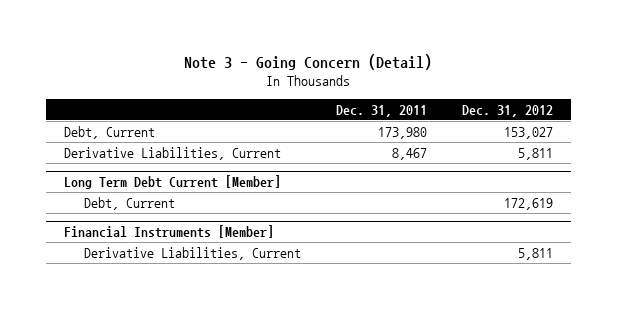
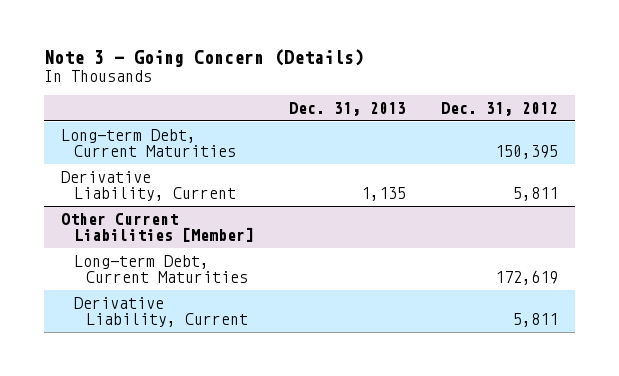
[184,54,433,71] Note 3 - Going Concern (Detail) -> [43,48,364,67] Note 3 - Going Concern (Details)
[336,104,428,117] Dec. 31, 2011 -> none
none -> [288,101,406,116] Dec. 31, 2013
[63,125,155,139] Debt, Current -> none
[63,174,281,189] Long Term Debt Current [Member] -> none
[63,224,274,238] Financial Instruments [Member] -> none
none -> [61,128,236,157] Long-term Debt, Current Maturities
[63,146,281,160] Derivative Liabilities, Current -> [61,170,236,201] Derivative Liability, Current
none -> [61,212,254,242] Other Current Liabilities [Member]
[84,196,176,210] Debt, Current -> [73,254,249,283] Long-term Debt, Current Maturities
[84,246,302,260] Derivative Liabilities, Current -> [73,296,249,327] Derivative Liability, Current

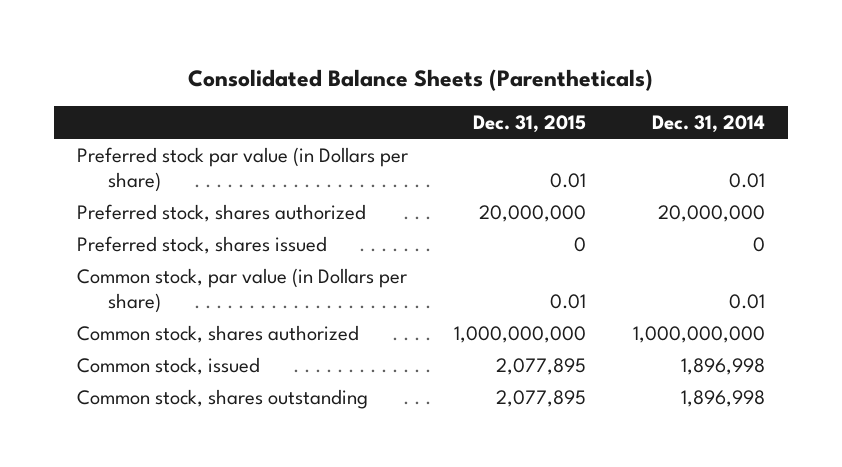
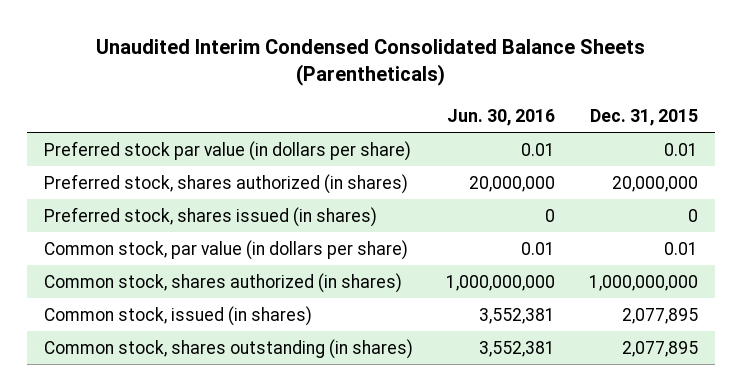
[187,68,653,91] Consolidated Balance Sheets (Parentheticals) -> [95,39,645,87] Unaudited Interim Condensed Consolidated Balance Sheets (Parentheticals)
[651,115,765,134] Dec. 31, 2014 -> none
none -> [447,108,556,126] Jun. 30, 2016
[76,146,408,192] Preferred stock par value (in Dollars per share) -> [43,140,411,161] Preferred stock par value (in dollars per share)
[76,203,366,222] Preferred stock, shares authorized -> [43,173,408,194] Preferred stock, shares authorized (in shares)
[76,235,327,254] Preferred stock, shares issued -> [43,206,377,227] Preferred stock, shares issued (in shares)
[76,267,407,313] Common stock, par value (in Dollars per share) -> [43,239,408,260] Common stock, par value (in dollars per share)
[76,324,359,343] Common stock, shares authorized -> [43,272,402,293] Common stock, shares authorized (in shares)
[76,356,260,375] Common stock, issued -> [43,305,312,326] Common stock, issued (in shares)
[76,388,368,409] Common stock, shares outstanding -> [43,338,413,359] Common stock, shares outstanding (in shares)

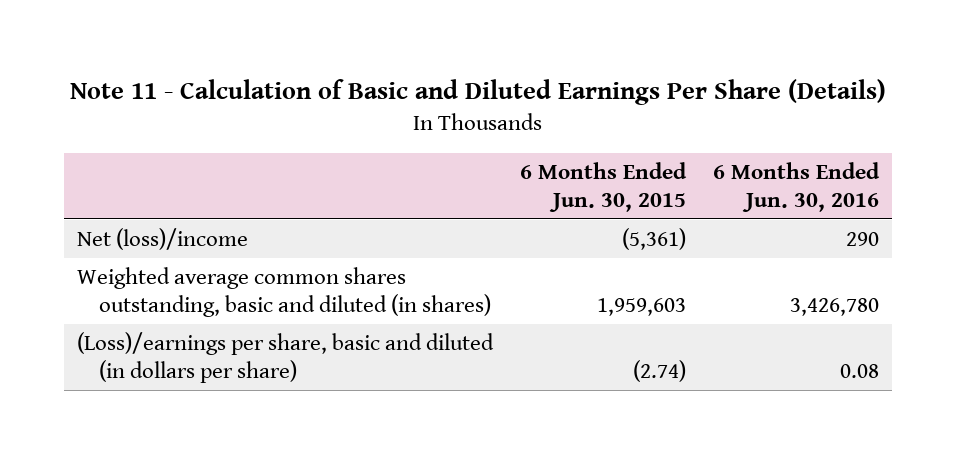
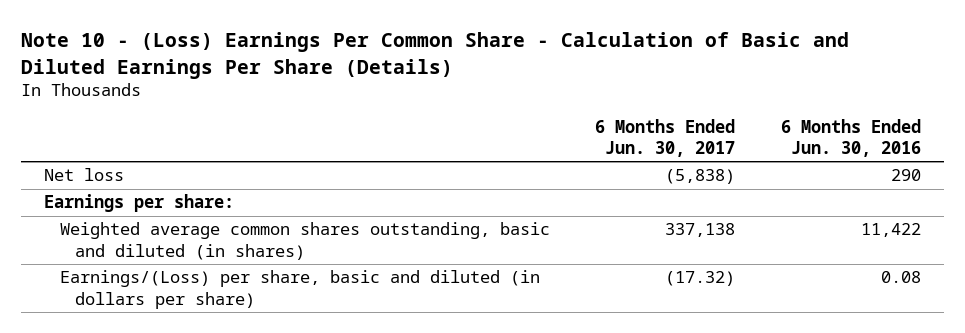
[70,79,887,106] Note 11 - Calculation of Basic and Diluted Earnings Per Share (Details) -> [21,32,850,79] Note 10 - (Loss) Earnings Per Common Share - Calculation of Basic and Diluted Earnings Per Share (Details)
[520,161,688,212] 6 Months Ended Jun. 30, 2015 -> none
none -> [595,118,736,158] 6 Months Ended Jun. 30, 2017
[77,227,249,250] Net (loss)/income -> [44,168,125,182] Net loss
none -> [44,194,235,213] Earnings per share:
[789,298,879,317] 3,426,780 -> [860,223,921,238] 11,422
[77,331,495,384] (Loss)/earnings per share, basic and diluted (in dollars per share) -> [59,270,540,309] Earnings/(Loss) per share, basic and diluted (in dollars per share)

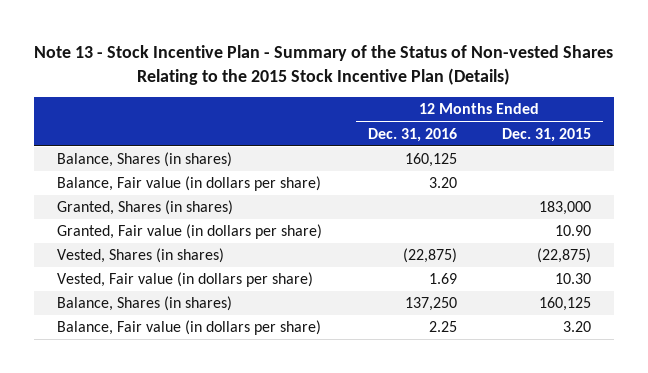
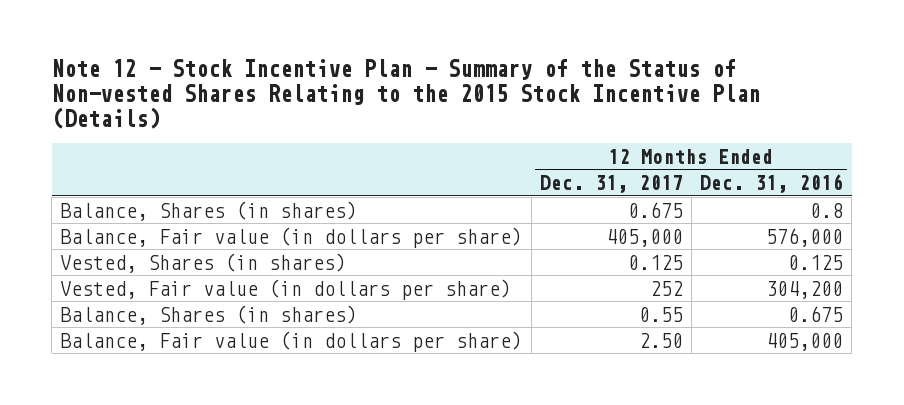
[34,44,614,85] Note 13 - Stock Incentive Plan - Summary of the Status of Non-vested Shares Relating to the 2015 Stock Incentive Plan (Details) -> [51,58,760,130] Note 12 - Stock Incentive Plan - Summary of the Status of Non-vested Shares Relating to the 2015 Stock Incentive Plan (Details)
[502,127,592,142] Dec. 31, 2015 -> none
none -> [539,175,683,194] Dec. 31, 2017
[56,200,233,216] Granted, Shares (in shares) -> none
[56,224,322,240] Granted, Fair value (in dollars per share) -> none
[404,153,457,168] 160,125 -> [810,202,844,218] 0.8
[428,177,457,189] 3.20 -> [766,227,844,247] 576,000
[402,248,457,264] (22,875) -> [788,254,844,270] 0.125
[428,273,457,285] 1.69 -> [766,280,844,299] 304,200
[404,297,457,312] 137,250 -> [788,305,844,322] 0.675
[428,321,457,333] 2.25 -> [766,332,844,351] 405,000

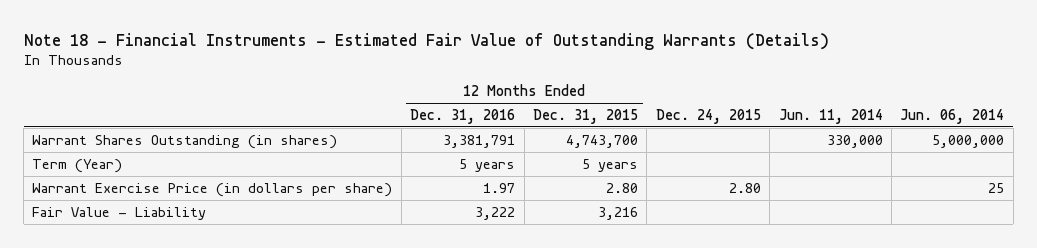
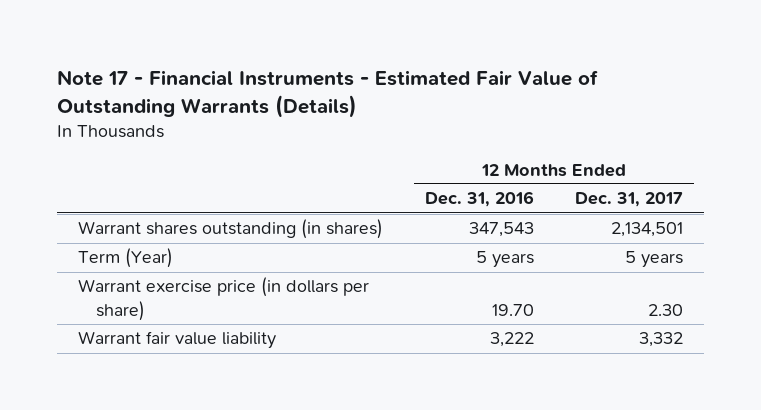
[23,32,829,50] Note 18 - Financial Instruments - Estimated Fair Value of Outstanding Warrants (Details) -> [56,69,598,118] Note 17 - Financial Instruments - Estimated Fair Value of Outstanding Warrants (Details)
[533,109,639,125] Dec. 31, 2015 -> none
[655,109,761,125] Dec. 24, 2015 -> none
[778,109,883,125] Jun. 11, 2014 -> none
[900,109,1005,125] Jun. 06, 2014 -> none
none -> [575,192,684,208] Dec. 31, 2017
[32,134,338,149] Warrant Shares Outstanding (in shares) -> [77,219,383,240] Warrant shares outstanding (in shares)
[443,134,516,148] 3,381,791 -> [468,222,534,238] 347,543
[32,182,393,197] Warrant Exercise Price (in dollars per share) -> [77,277,369,321] Warrant exercise price (in dollars per share)
[483,182,516,193] 1.97 -> [491,303,534,316] 19.70
[32,206,207,220] Fair Value - Liability -> [77,331,276,350] Warrant fair value liability

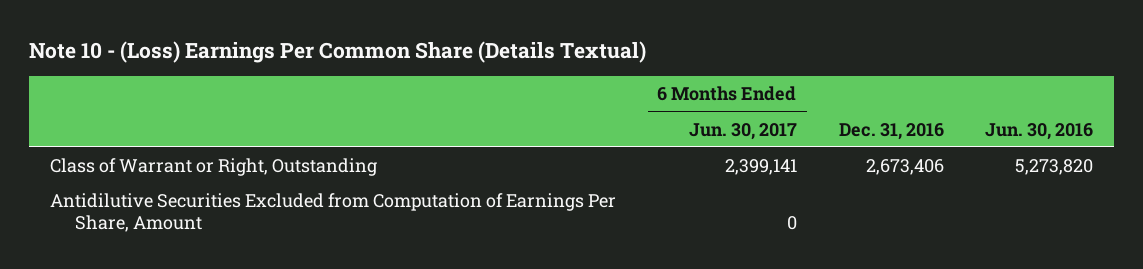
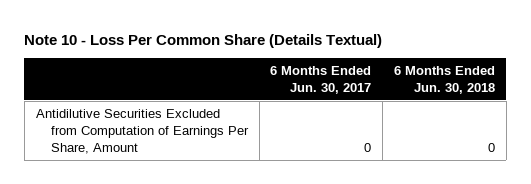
[29,40,647,63] Note 10 - (Loss) Earnings Per Common Share (Details Textual) -> [24,33,383,48] Note 10 - Loss Per Common Share (Details Textual)
[838,122,944,140] Dec. 31, 2016 -> none
[985,122,1094,140] Jun. 30, 2016 -> none
none -> [393,65,495,94] 6 Months Ended Jun. 30, 2018
[50,158,378,177] Class of Warrant or Right, Outstanding -> none

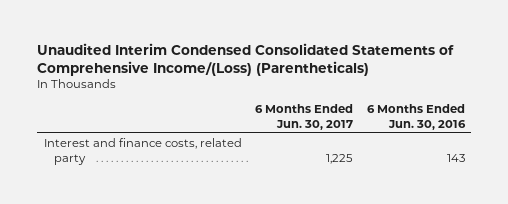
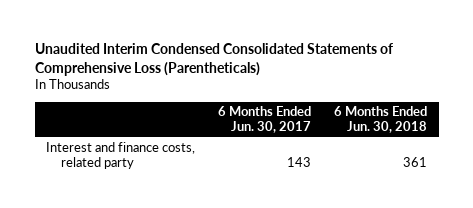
[36,42,454,76] Unaudited Interim Condensed Consolidated Statements of Comprehensive Income/(Loss) (Parentheticals) -> [34,42,393,76] Unaudited Interim Condensed Consolidated Statements of Comprehensive Loss (Parentheticals)
[366,103,466,130] 6 Months Ended Jun. 30, 2016 -> none
none -> [334,105,428,134] 6 Months Ended Jun. 30, 2018
[326,153,354,164] 1,225 -> [287,157,312,168] 143

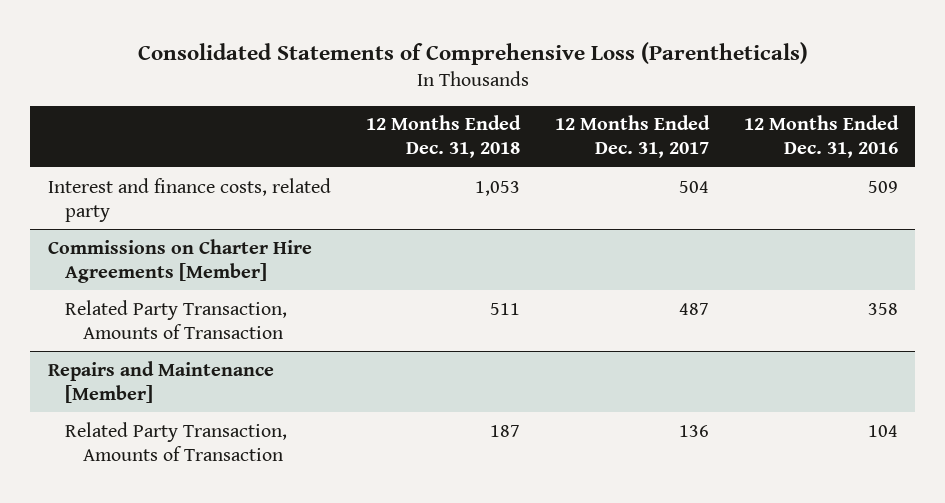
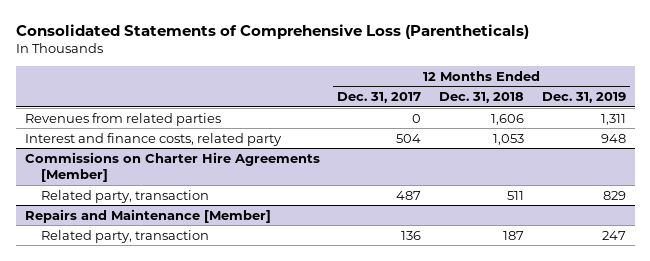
[743,115,899,159] 12 Months Ended Dec. 31, 2016 -> none
none -> [541,92,626,104] Dec. 31, 2019
none -> [24,112,221,126] Revenues from related parties
[65,299,288,339] Related Party Transaction, Amounts of Transaction -> [41,189,210,203] Related party, transaction
[65,421,288,461] Related Party Transaction, Amounts of Transaction -> [41,229,210,243] Related party, transaction

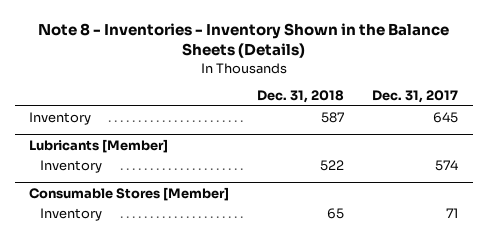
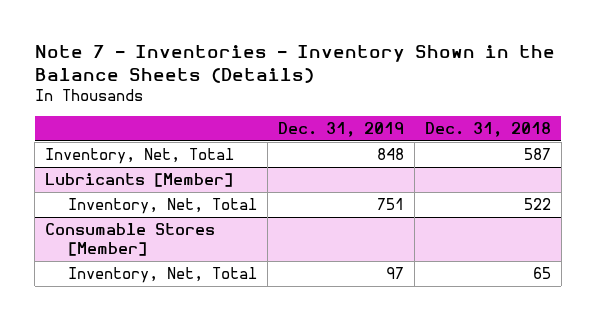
[37,22,449,59] Note 8 - Inventories - Inventory Shown in the Balance Sheets (Details) -> [34,44,555,83] Note 7 - Inventories - Inventory Shown in the Balance Sheets (Details)
[372,90,459,104] Dec. 31, 2017 -> none
none -> [278,122,405,138] Dec. 31, 2019
[28,111,91,125] Inventory -> [45,147,235,164] Inventory, Net, Total
[39,159,102,173] Inventory -> [68,197,258,214] Inventory, Net, Total
[39,207,102,221] Inventory -> [68,266,258,283] Inventory, Net, Total

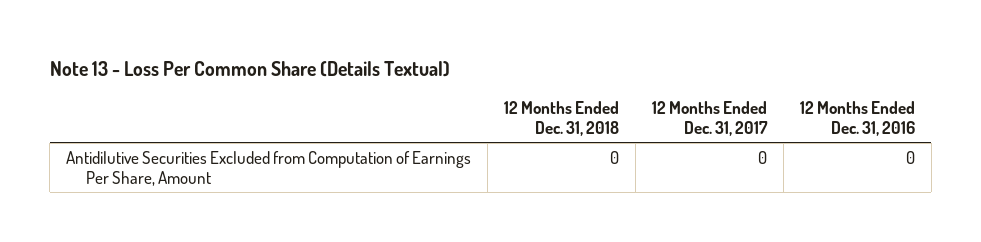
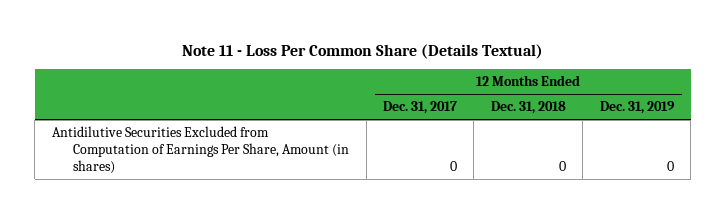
[49,61,450,78] Note 13 - Loss Per Common Share (Details Textual) -> [181,43,543,59] Note 11 - Loss Per Common Share (Details Textual)
[799,100,915,137] 12 Months Ended Dec. 31, 2016 -> none
none -> [599,101,675,115] Dec. 31, 2019
[66,150,472,186] Antidilutive Securities Excluded from Computation of Earnings Per Share, Amount -> [51,126,350,175] Antidilutive Securities Excluded from Computation of Earnings Per Share, Amount (in shares)

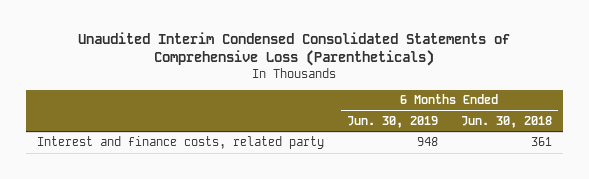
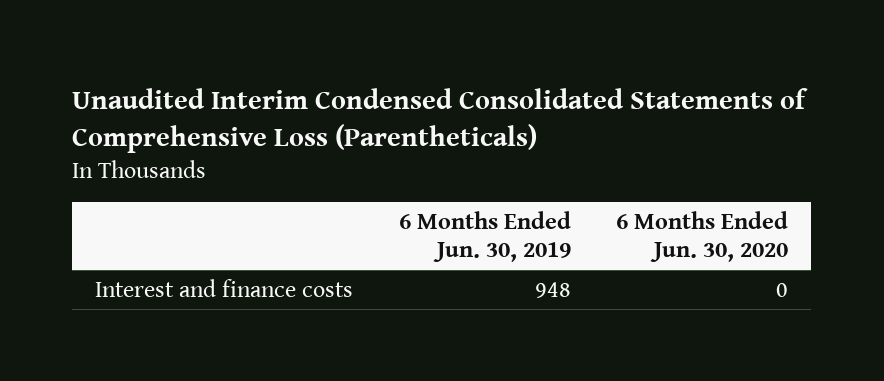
[460,115,552,128] Jun. 30, 2018 -> none
none -> [616,210,789,263] 6 Months Ended Jun. 30, 2020
[37,136,325,150] Interest and finance costs, related party -> [95,278,354,297] Interest and finance costs

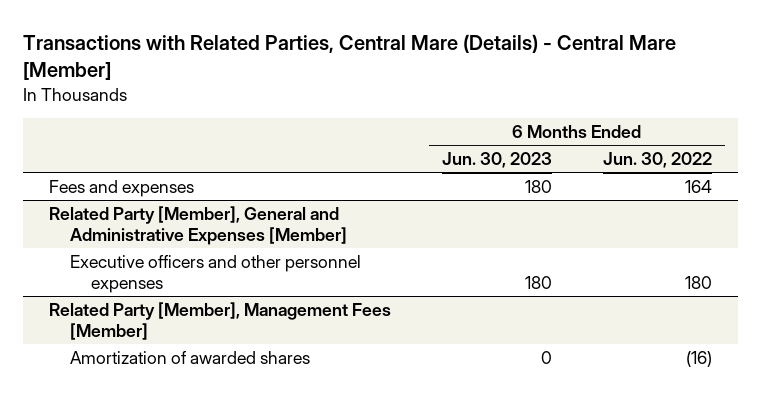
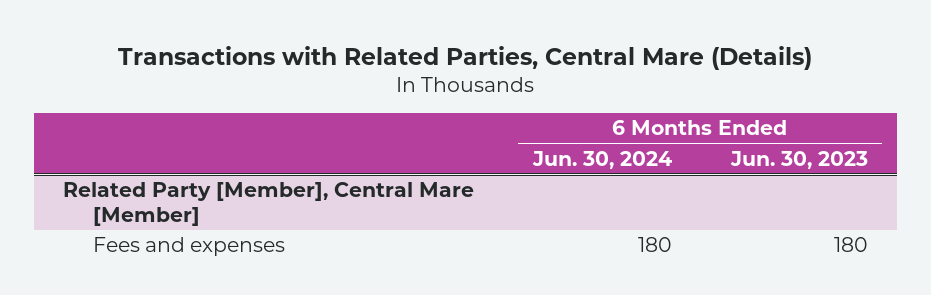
[23,34,677,81] Transactions with Related Parties, Central Mare (Details) - Central Mare [Member] -> [118,46,813,71] Transactions with Related Parties, Central Mare (Details)
[603,152,713,169] Jun. 30, 2022 -> none
none -> [531,150,672,169] Jun. 30, 2024
none -> [63,182,475,226] Related Party [Member], Central Mare [Member]
[49,205,348,245] Related Party [Member], General and Administrative Expenses [Member] -> none
[70,254,362,293] Executive officers and other personnel expenses -> none
[49,301,392,340] Related Party [Member], Management Fees [Member] -> none
[70,350,311,364] Amortization of awarded shares -> none

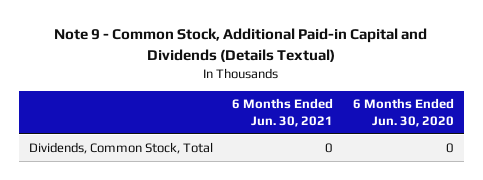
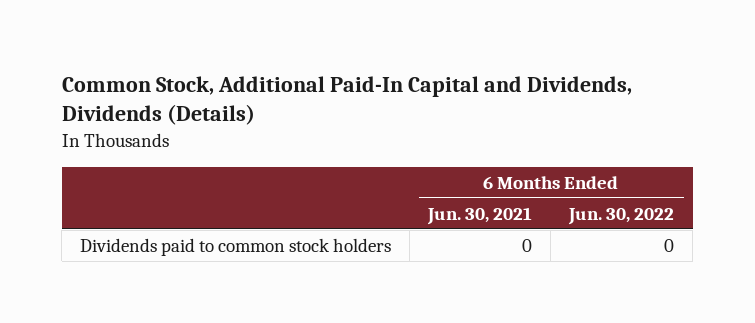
[54,28,428,62] Note 9 - Common Stock, Additional Paid-in Capital and Dividends (Details Textual) -> [61,75,632,126] Common Stock, Additional Paid-In Capital and Dividends, Dividends (Details)
[352,98,454,128] 6 Months Ended Jun. 30, 2020 -> none
none -> [568,207,675,225] Jun. 30, 2022
[28,142,213,155] Dividends, Common Stock, Total -> [80,238,392,257] Dividends paid to common stock holders

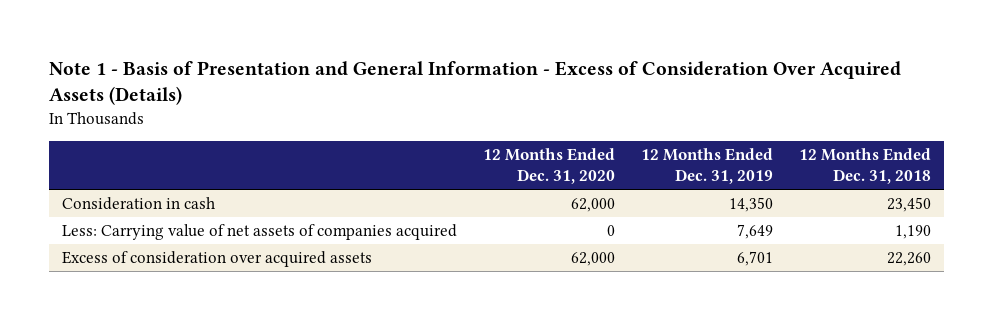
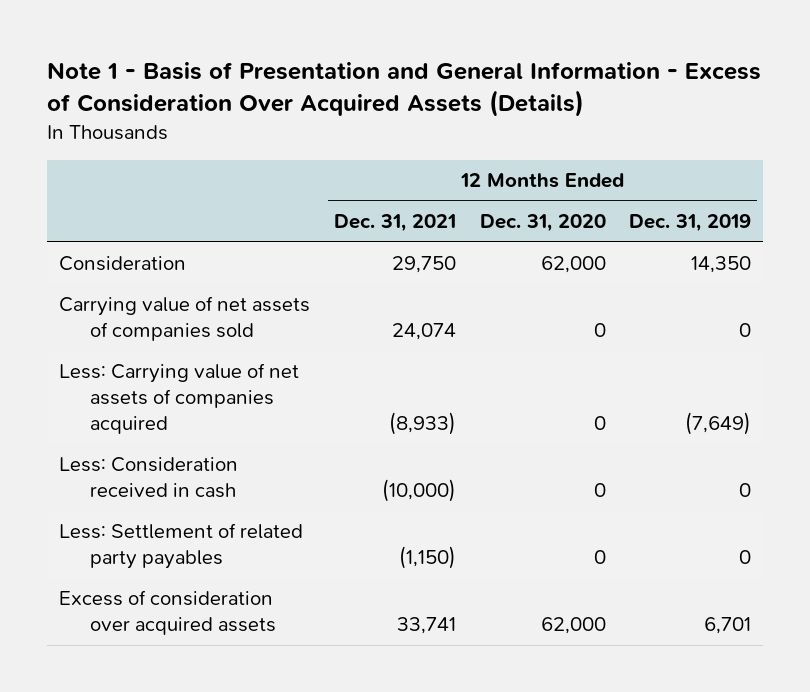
[798,147,931,185] 12 Months Ended Dec. 31, 2018 -> none
none -> [333,214,456,233] Dec. 31, 2021
[61,196,215,210] Consideration in cash -> [58,256,186,272] Consideration
none -> [58,296,310,342] Carrying value of net assets of companies sold
[736,223,773,239] 7,649 -> [685,412,752,436] (7,649)
none -> [58,457,238,499] Less: Consideration received in cash
none -> [58,523,303,570] Less: Settlement of related party payables

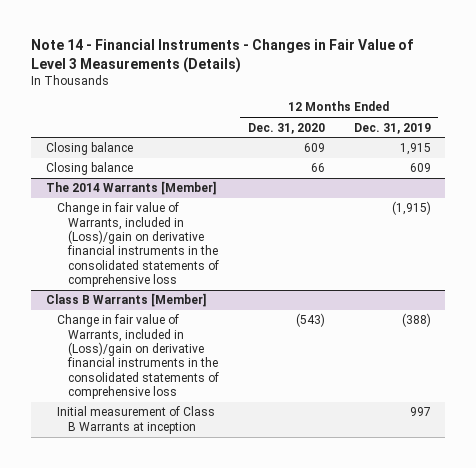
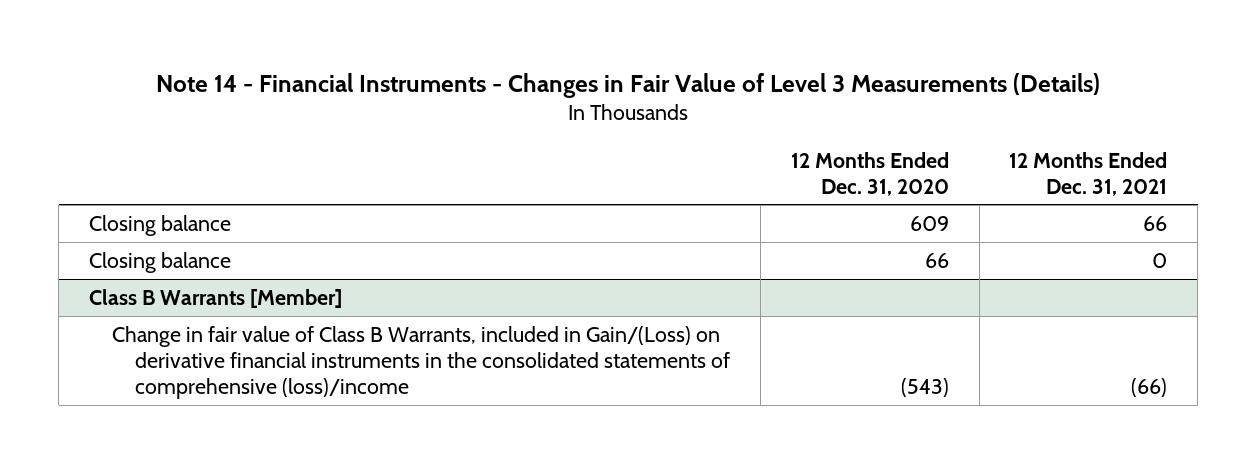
[353,122,431,134] Dec. 31, 2019 -> none
none -> [1009,151,1168,196] 12 Months Ended Dec. 31, 2021
[45,181,216,196] The 2014 Warrants [Member] -> none
[56,202,219,288] Change in fair value of Warrants, included in (Loss)/gain on derivative financial instruments in the consolidated statements of comprehensive loss -> none
[56,406,215,434] Initial measurement of Class B Warrants at inception -> none
[56,314,219,400] Change in fair value of Warrants, included in (Loss)/gain on derivative financial instruments in the consolidated statements of comprehensive loss -> [112,325,731,399] Change in fair value of Class B Warrants, included in Gain/(Loss) on derivative financial instruments in the consolidated statements of comprehensive (loss)/income

